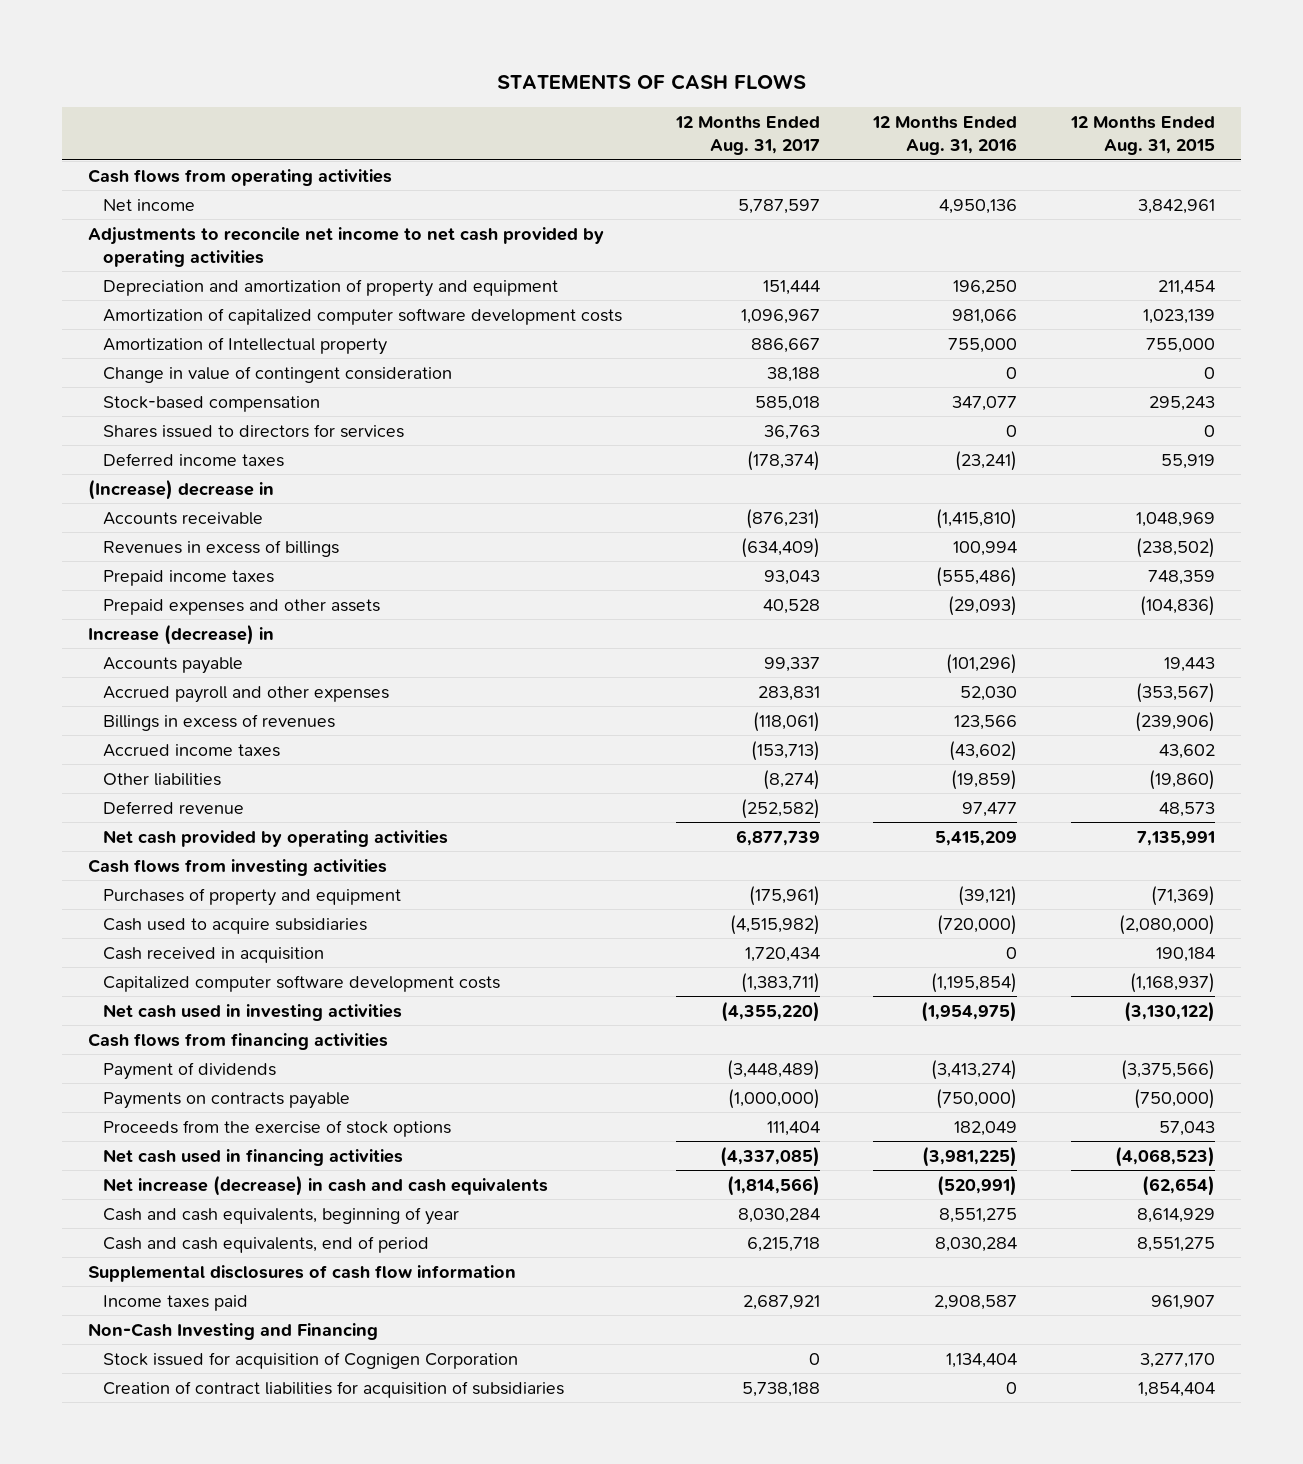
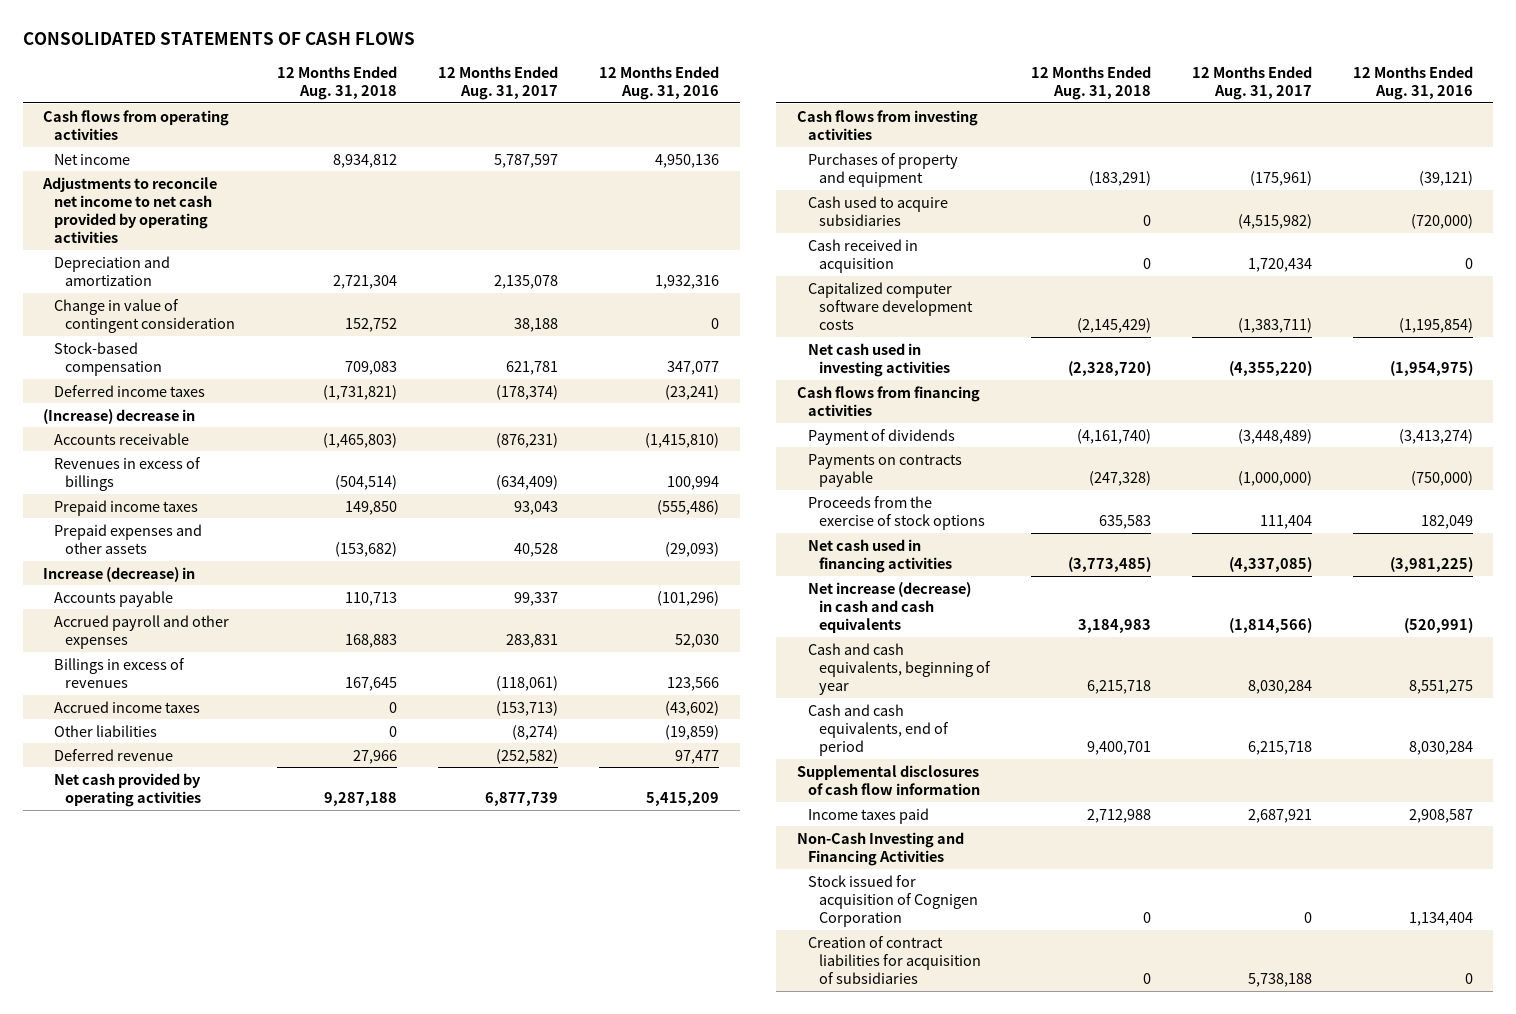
[496,74,806,91] STATEMENTS OF CASH FLOWS -> [22,32,415,46] CONSOLIDATED STATEMENTS OF CASH FLOWS
[1069,116,1215,156] 12 Months Ended Aug. 31, 2015 -> none
none -> [277,65,398,100] 12 Months Ended Aug. 31, 2018
[103,307,623,325] Amortization of capitalized computer software development costs -> none
[103,336,388,355] Amortization of Intellectual property -> none
[103,278,559,297] Depreciation and amortization of property and equipment -> [54,255,171,286] Depreciation and amortization
[762,279,820,295] 151,444 -> [494,274,559,289] 2,135,078
[953,279,1018,295] 196,250 -> [655,274,720,289] 1,932,316
[103,423,405,438] Shares issued to directors for services -> none
[754,395,820,411] 585,018 -> [506,360,559,375] 621,781
[88,1322,379,1340] Non-Cash Investing and Financing -> [796,831,964,866] Non-Cash Investing and Financing Activities

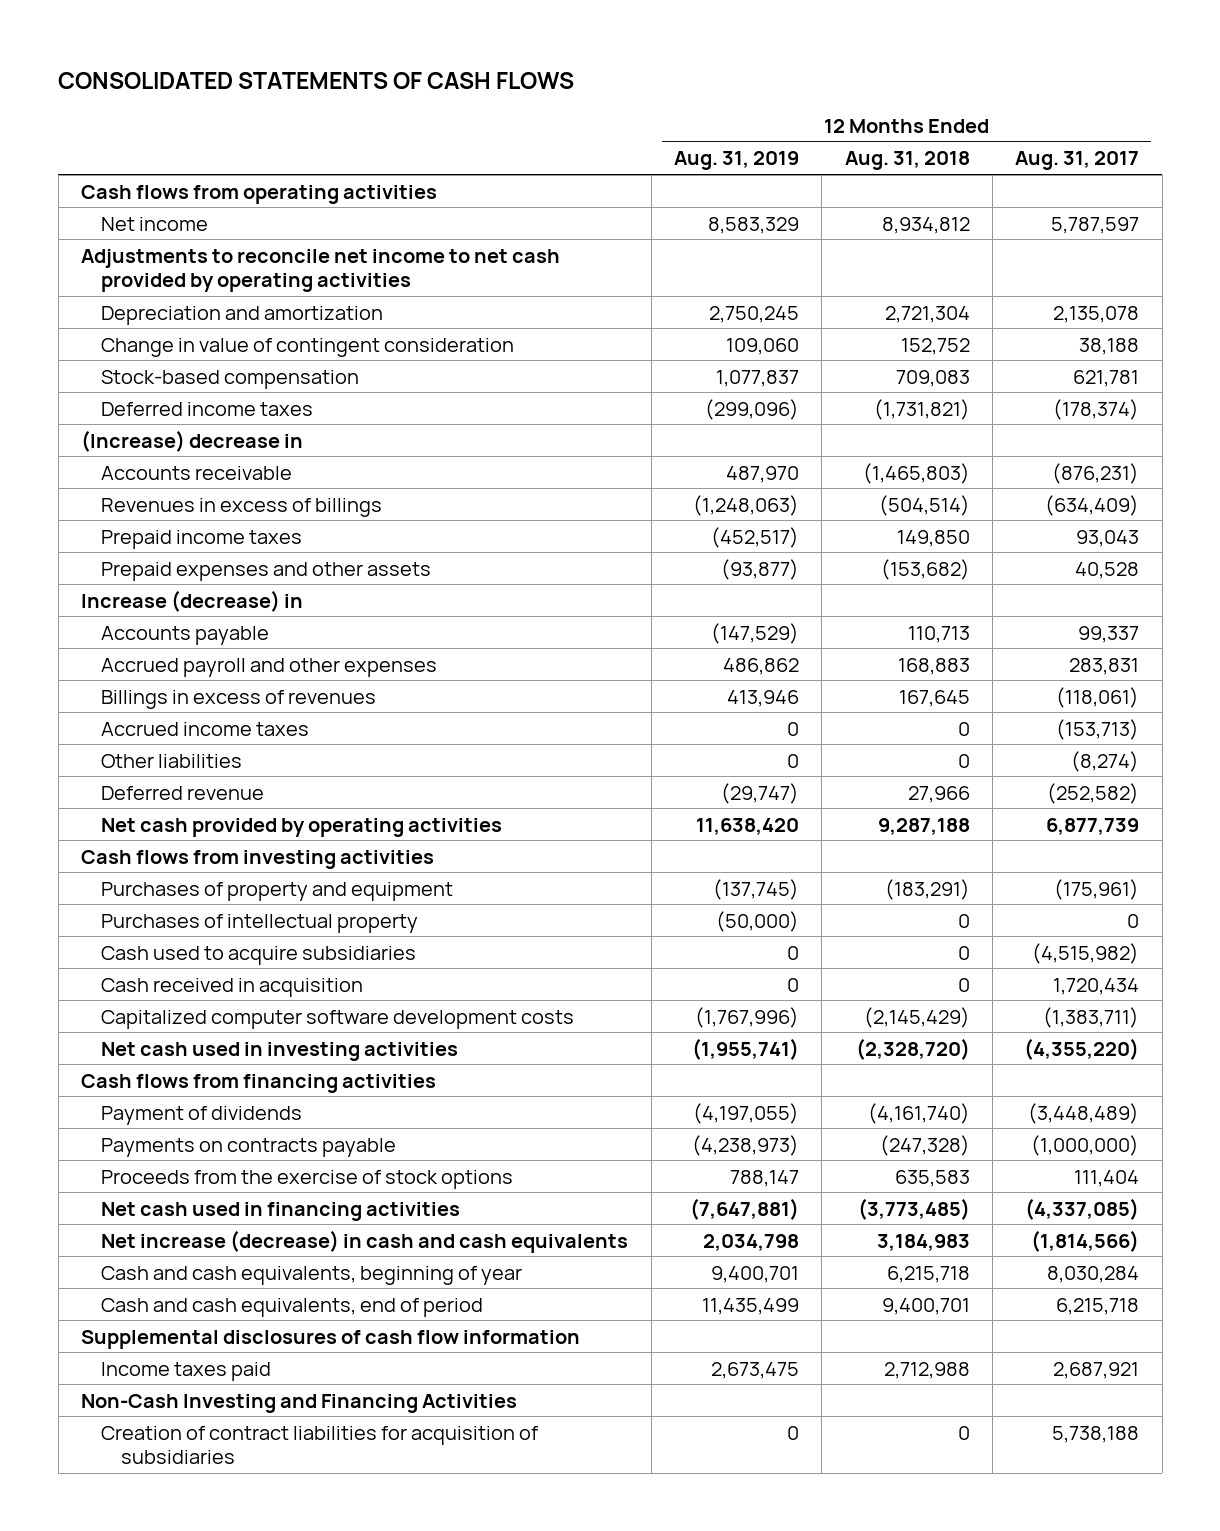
[599,65,720,100] 12 Months Ended Aug. 31, 2016 -> none
none -> [673,151,799,171] Aug. 31, 2019
none -> [101,913,419,933] Purchases of intellectual property
[807,874,978,927] Stock issued for acquisition of Cognigen Corporation -> none

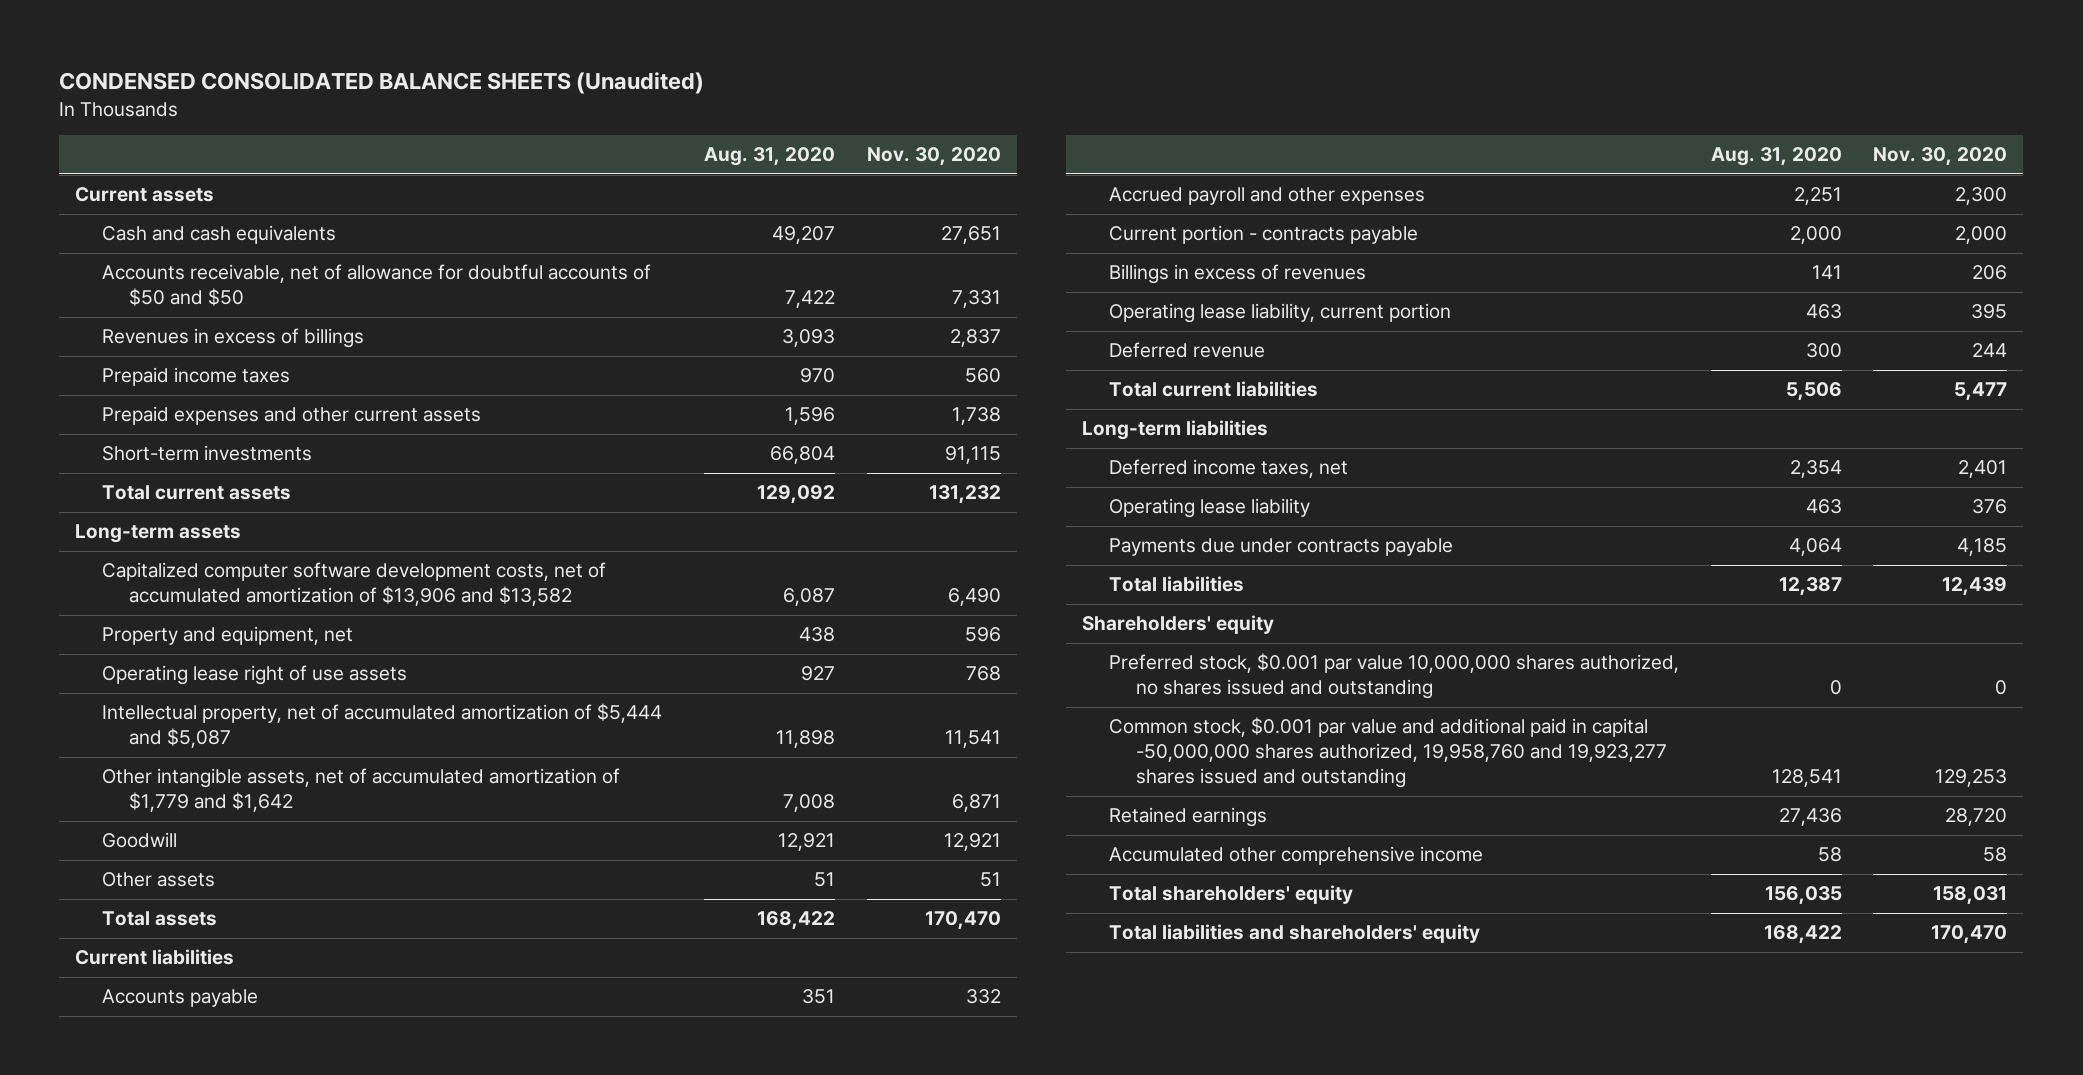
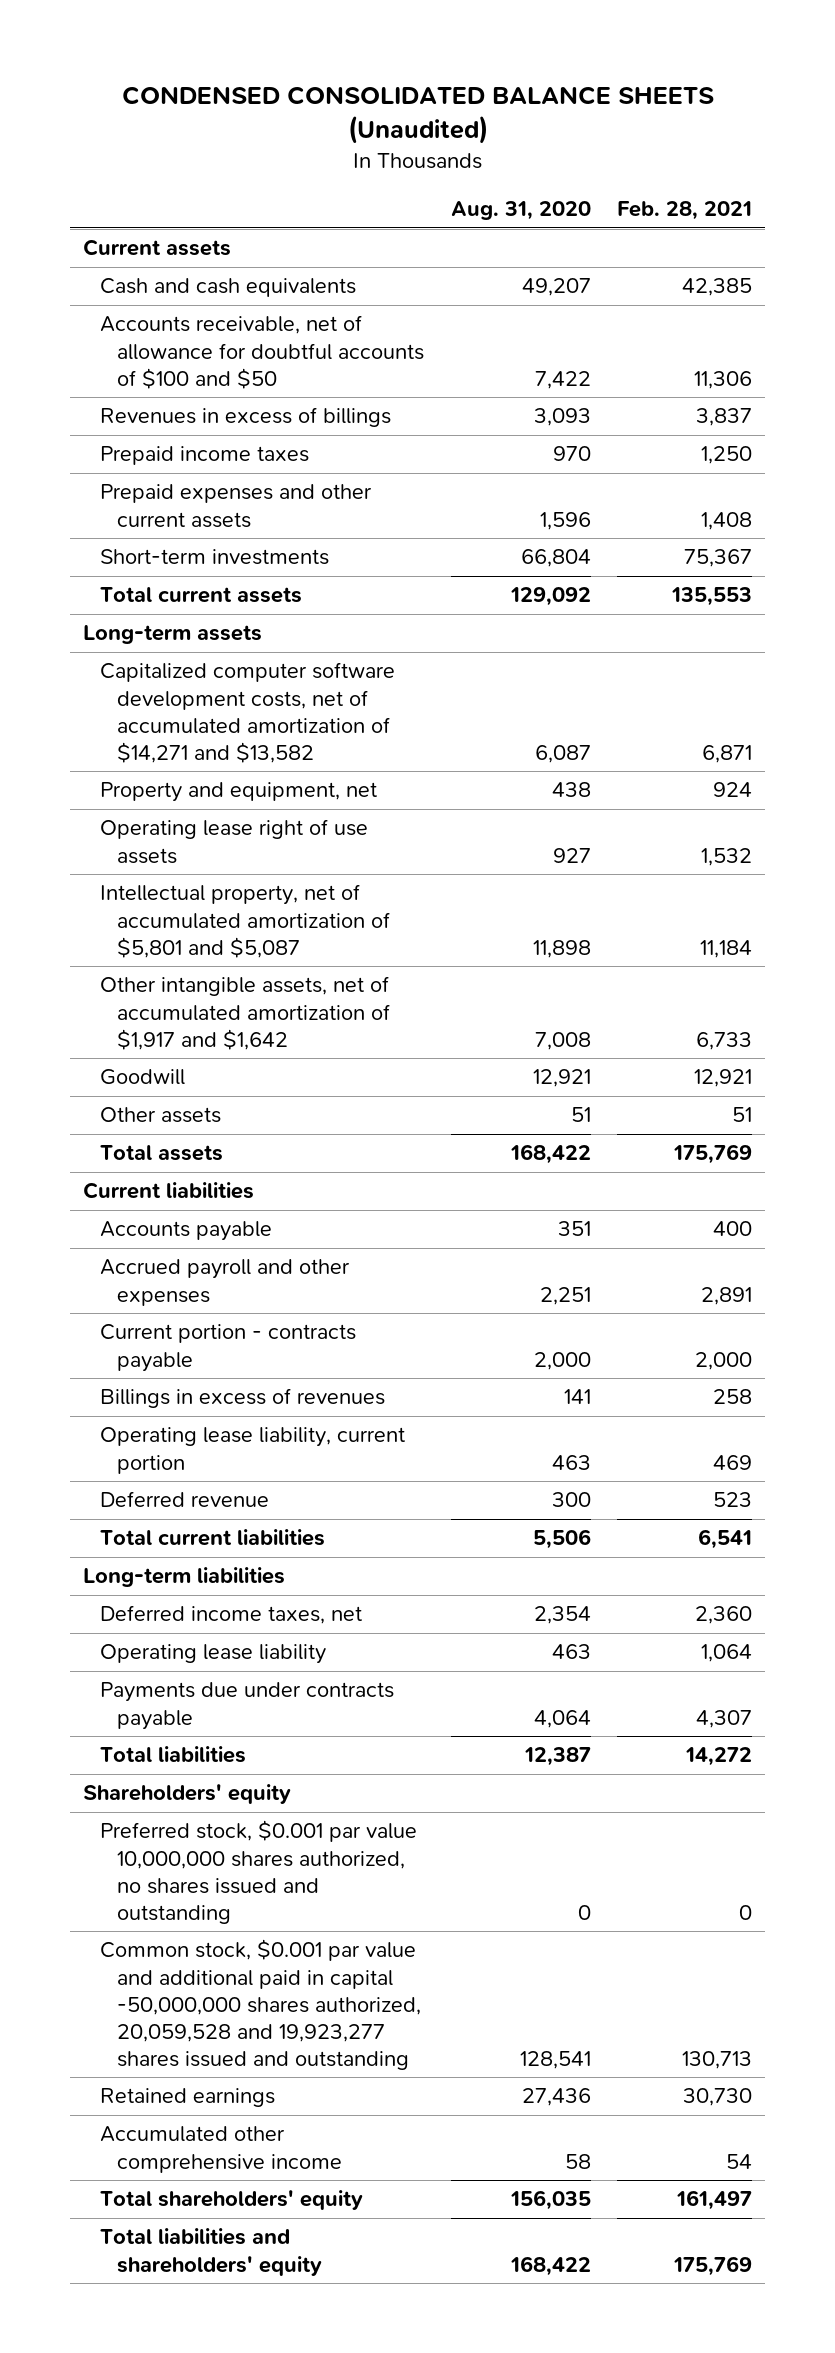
[867,147,1002,167] Nov. 30, 2020 -> none
none -> [616,201,752,221] Feb. 28, 2021
[102,264,652,307] Accounts receivable, net of allowance for doubtful accounts of $50 and $50 -> [100,315,425,389] Accounts receivable, net of allowance for doubtful accounts of $100 and $50
[102,562,607,607] Capitalized computer software development costs, net of accumulated amortization of $13,906 and $13,582 -> [100,662,396,763] Capitalized computer software development costs, net of accumulated amortization of $14,271 and $13,582
[102,703,663,749] Intellectual property, net of accumulated amortization of $5,444 and $5,087 -> [100,884,391,958] Intellectual property, net of accumulated amortization of $5,801 and $5,087
[102,768,621,813] Other intangible assets, net of accumulated amortization of $1,779 and $1,642 -> [100,976,391,1050] Other intangible assets, net of accumulated amortization of $1,917 and $1,642
[1108,717,1667,789] Common stock, $0.001 par value and additional paid in capital -50,000,000 shares authorized, 19,958,760 and 19,923,277 shares issued and outstanding -> [100,1939,422,2070] Common stock, $0.001 par value and additional paid in capital -50,000,000 shares authorized, 20,059,528 and 19,923,277 shares issued and outstanding

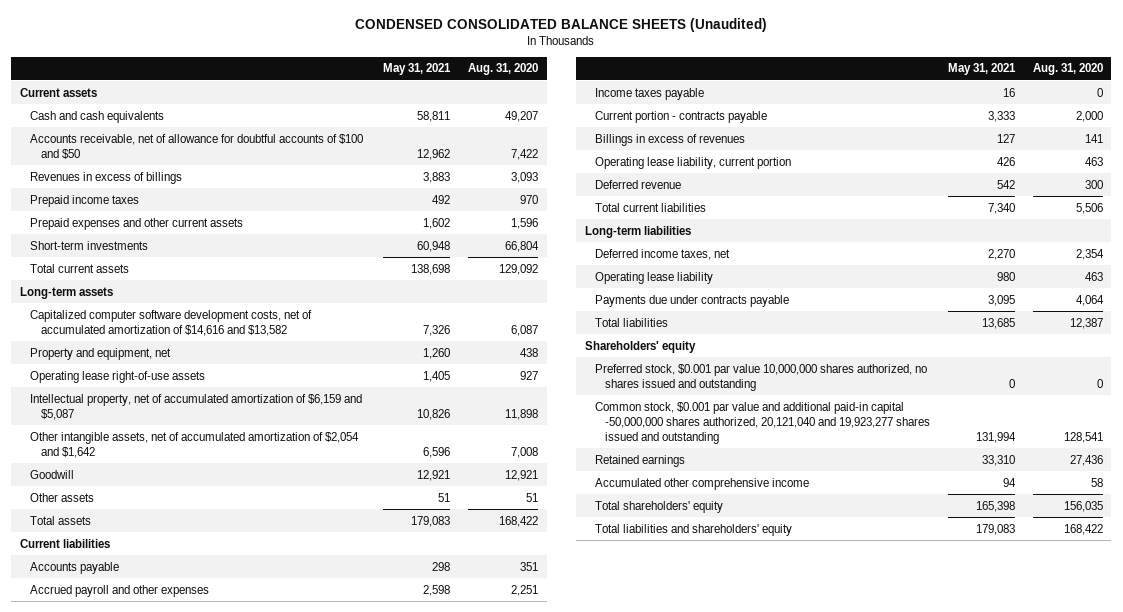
[616,201,752,221] Feb. 28, 2021 -> none
none -> [383,63,452,76] May 31, 2021
[100,662,396,763] Capitalized computer software development costs, net of accumulated amortization of $14,271 and $13,582 -> [30,309,313,336] Capitalized computer software development costs, net of accumulated amortization of $14,616 and $13,582
[100,819,369,864] Operating lease right of use assets -> [30,370,206,383] Operating lease right-of-use assets
[100,884,391,958] Intellectual property, net of accumulated amortization of $5,801 and $5,087 -> [30,393,363,420] Intellectual property, net of accumulated amortization of $6,159 and $5,087
[100,976,391,1050] Other intangible assets, net of accumulated amortization of $1,917 and $1,642 -> [30,431,360,458] Other intangible assets, net of accumulated amortization of $2,054 and $1,642
none -> [594,87,704,100] Income taxes payable
[100,1939,422,2070] Common stock, $0.001 par value and additional paid in capital -50,000,000 shares authorized, 20,059,528 and 19,923,277 shares issued and outstanding -> [594,401,931,444] Common stock, $0.001 par value and additional paid-in capital -50,000,000 shares authorized, 20,121,040 and 19,923,277 shares issued and outstanding

